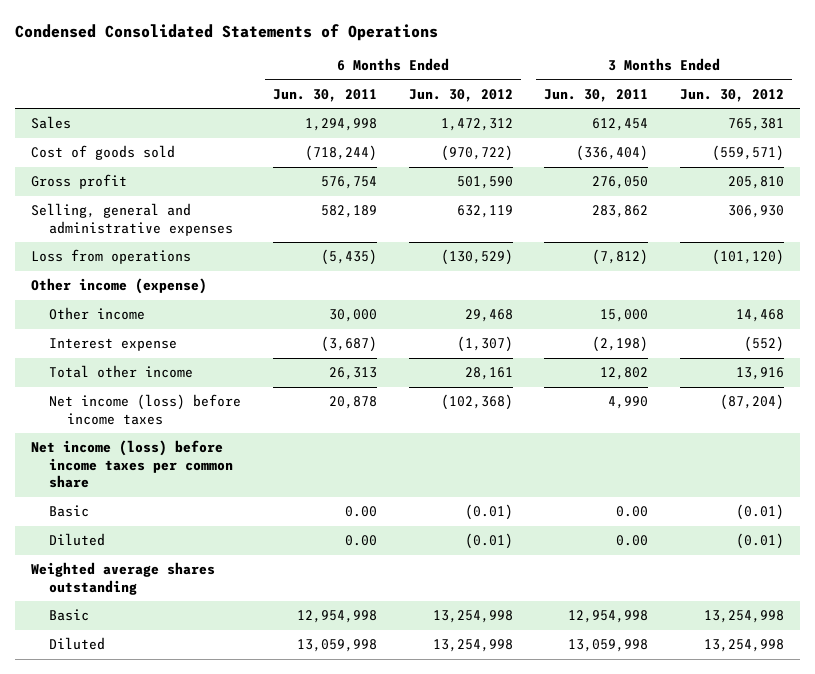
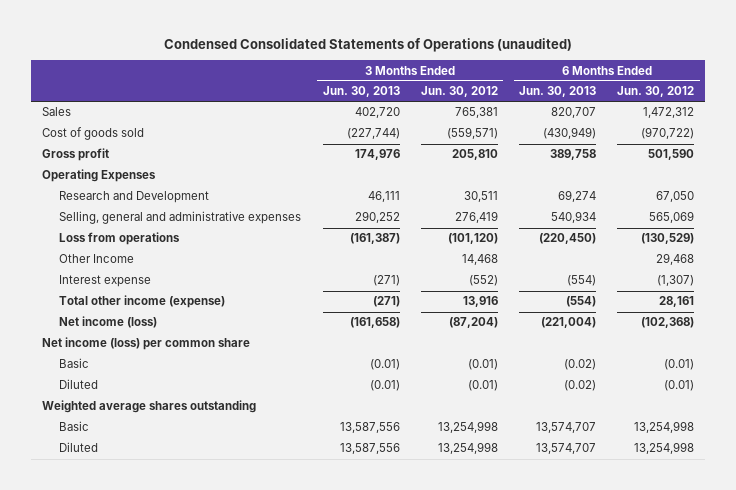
[15,24,439,42] Condensed Consolidated Statements of Operations -> [164,37,573,52] Condensed Consolidated Statements of Operations (unaudited)
[273,88,378,102] Jun. 30, 2011 -> none
[544,88,649,102] Jun. 30, 2011 -> none
none -> [322,86,400,98] Jun. 30, 2013
none -> [519,86,597,98] Jun. 30, 2013
none -> [41,169,156,183] Operating Expenses
none -> [59,191,210,204] Research and Development
[456,205,513,219] 632,119 -> [649,211,695,224] 565,069
[728,205,785,219] 306,930 -> [454,211,498,224] 276,419
[31,278,208,295] Other income (expense) -> none
[49,307,146,321] Other income -> [59,254,135,264] Other Income
[49,365,194,379] Total other income -> [59,295,226,309] Total other income (expense)
[49,394,242,425] Net income (loss) before income taxes -> [59,316,158,329] Net income (loss)
[31,440,234,489] Net income (loss) before income taxes per common share -> [41,337,250,351] Net income (loss) per common share

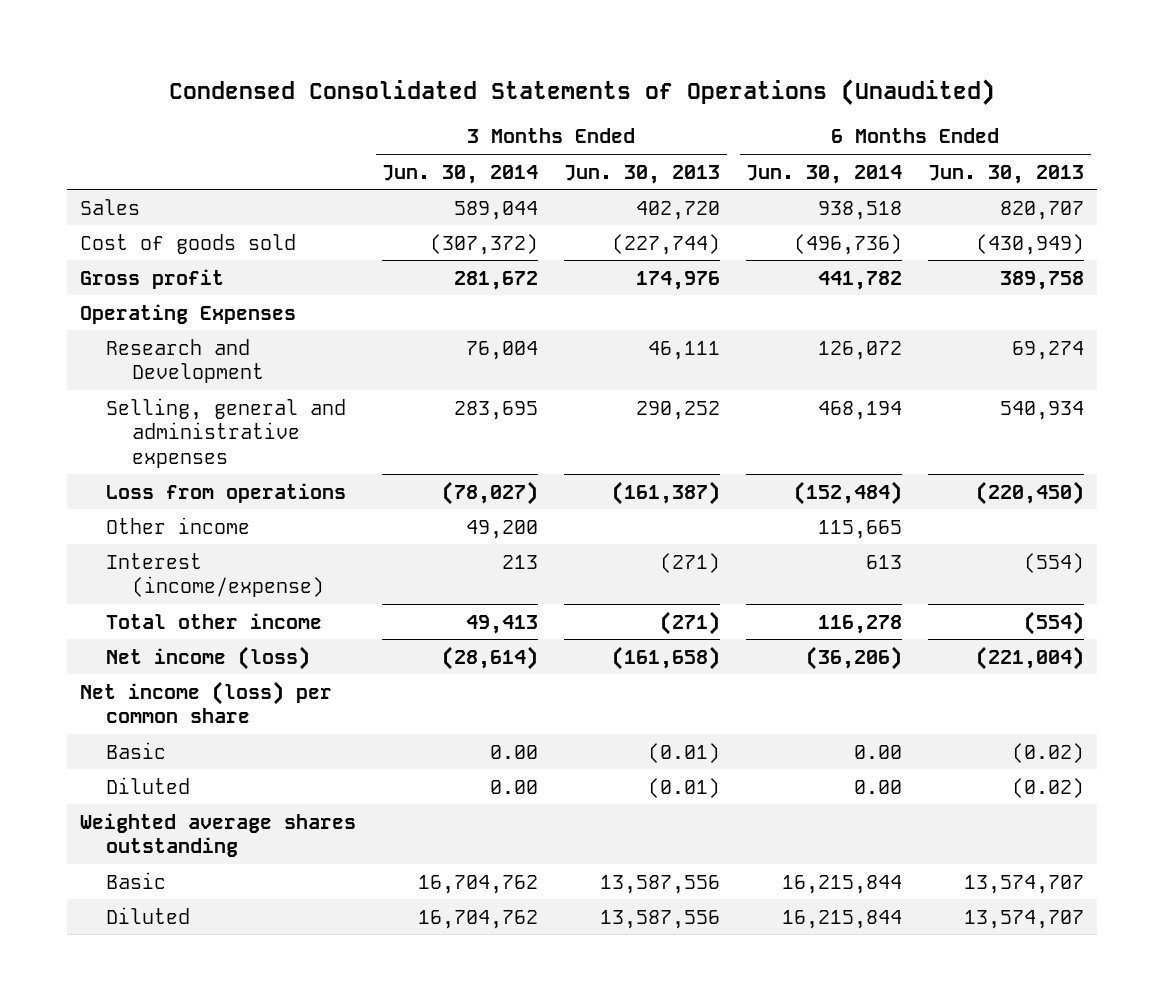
[164,37,573,52] Condensed Consolidated Statements of Operations (unaudited) -> [169,78,996,105] Condensed Consolidated Statements of Operations (Unaudited)
[420,86,498,98] Jun. 30, 2012 -> none
[617,86,695,98] Jun. 30, 2012 -> none
none -> [382,164,539,184] Jun. 30, 2014
none -> [746,164,903,184] Jun. 30, 2014
[59,254,135,264] Other Income -> [106,516,251,534] Other income
[59,275,152,288] Interest expense -> [106,552,324,598] Interest (income/expense)
[59,295,226,309] Total other income (expense) -> [106,612,323,629] Total other income

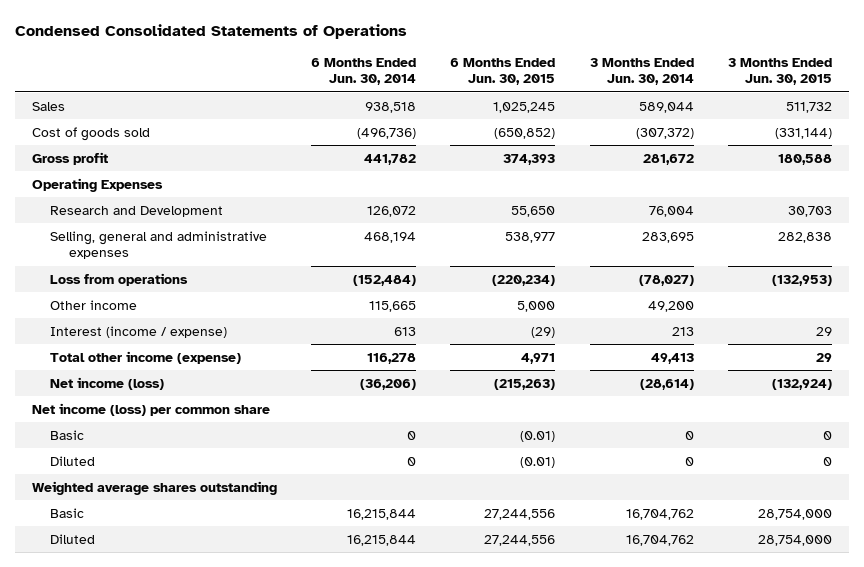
[169,78,996,105] Condensed Consolidated Statements of Operations (Unaudited) -> [14,23,407,39] Condensed Consolidated Statements of Operations
[564,164,721,184] Jun. 30, 2013 -> none
[928,164,1085,184] Jun. 30, 2013 -> none
none -> [450,57,556,86] 6 Months Ended Jun. 30, 2015
none -> [727,57,832,86] 3 Months Ended Jun. 30, 2015
[106,552,324,598] Interest (income/expense) -> [50,325,228,338] Interest (income / expense)
[106,612,323,629] Total other income -> [50,350,242,364] Total other income (expense)
[490,744,539,759] 0.00 -> [684,430,694,440] 0
[854,744,903,759] 0.00 -> [407,430,417,440] 0
[490,779,539,794] 0.00 -> [684,456,694,466] 0
[854,779,903,794] 0.00 -> [407,456,417,466] 0

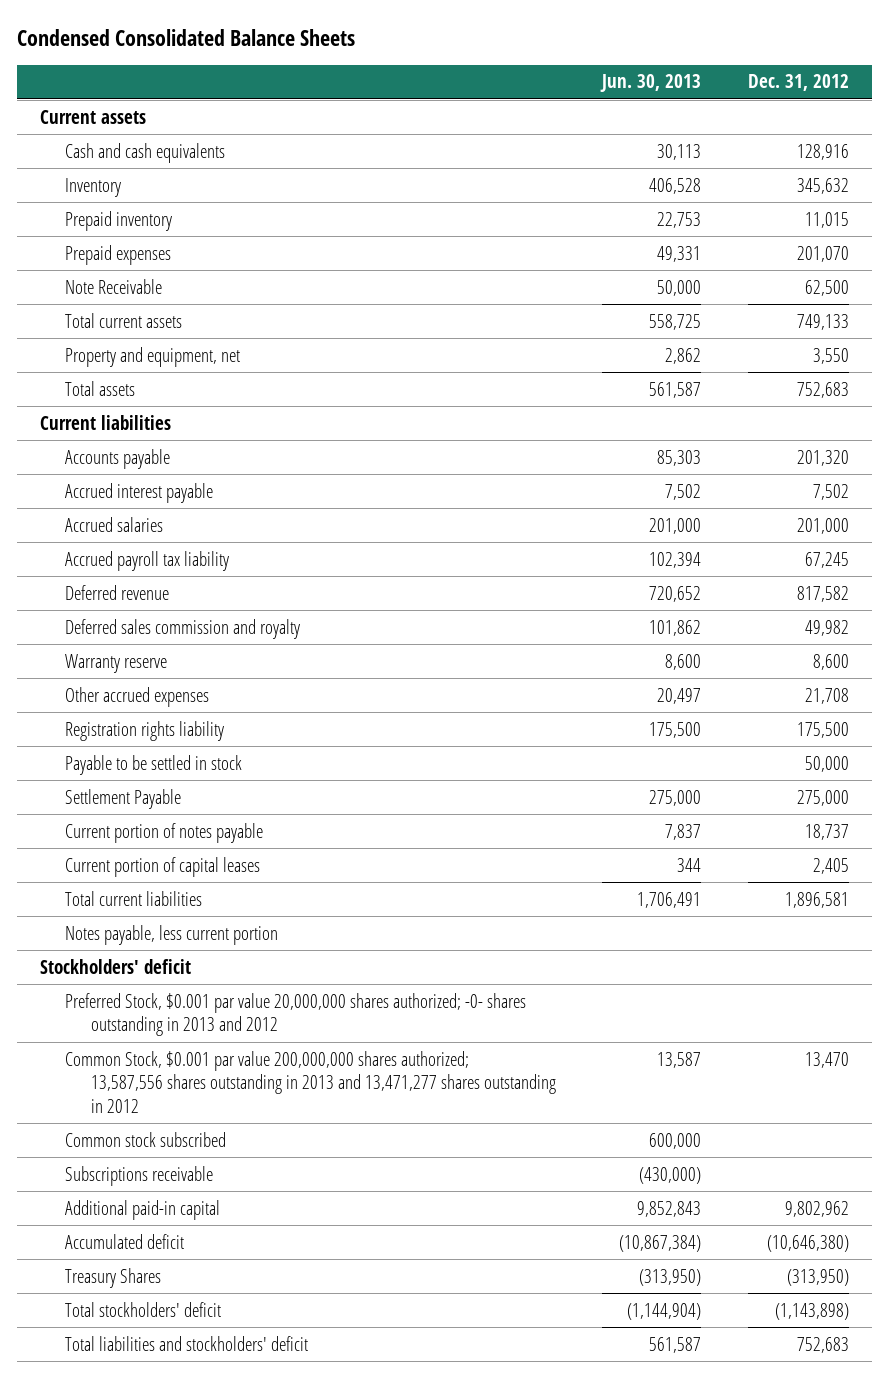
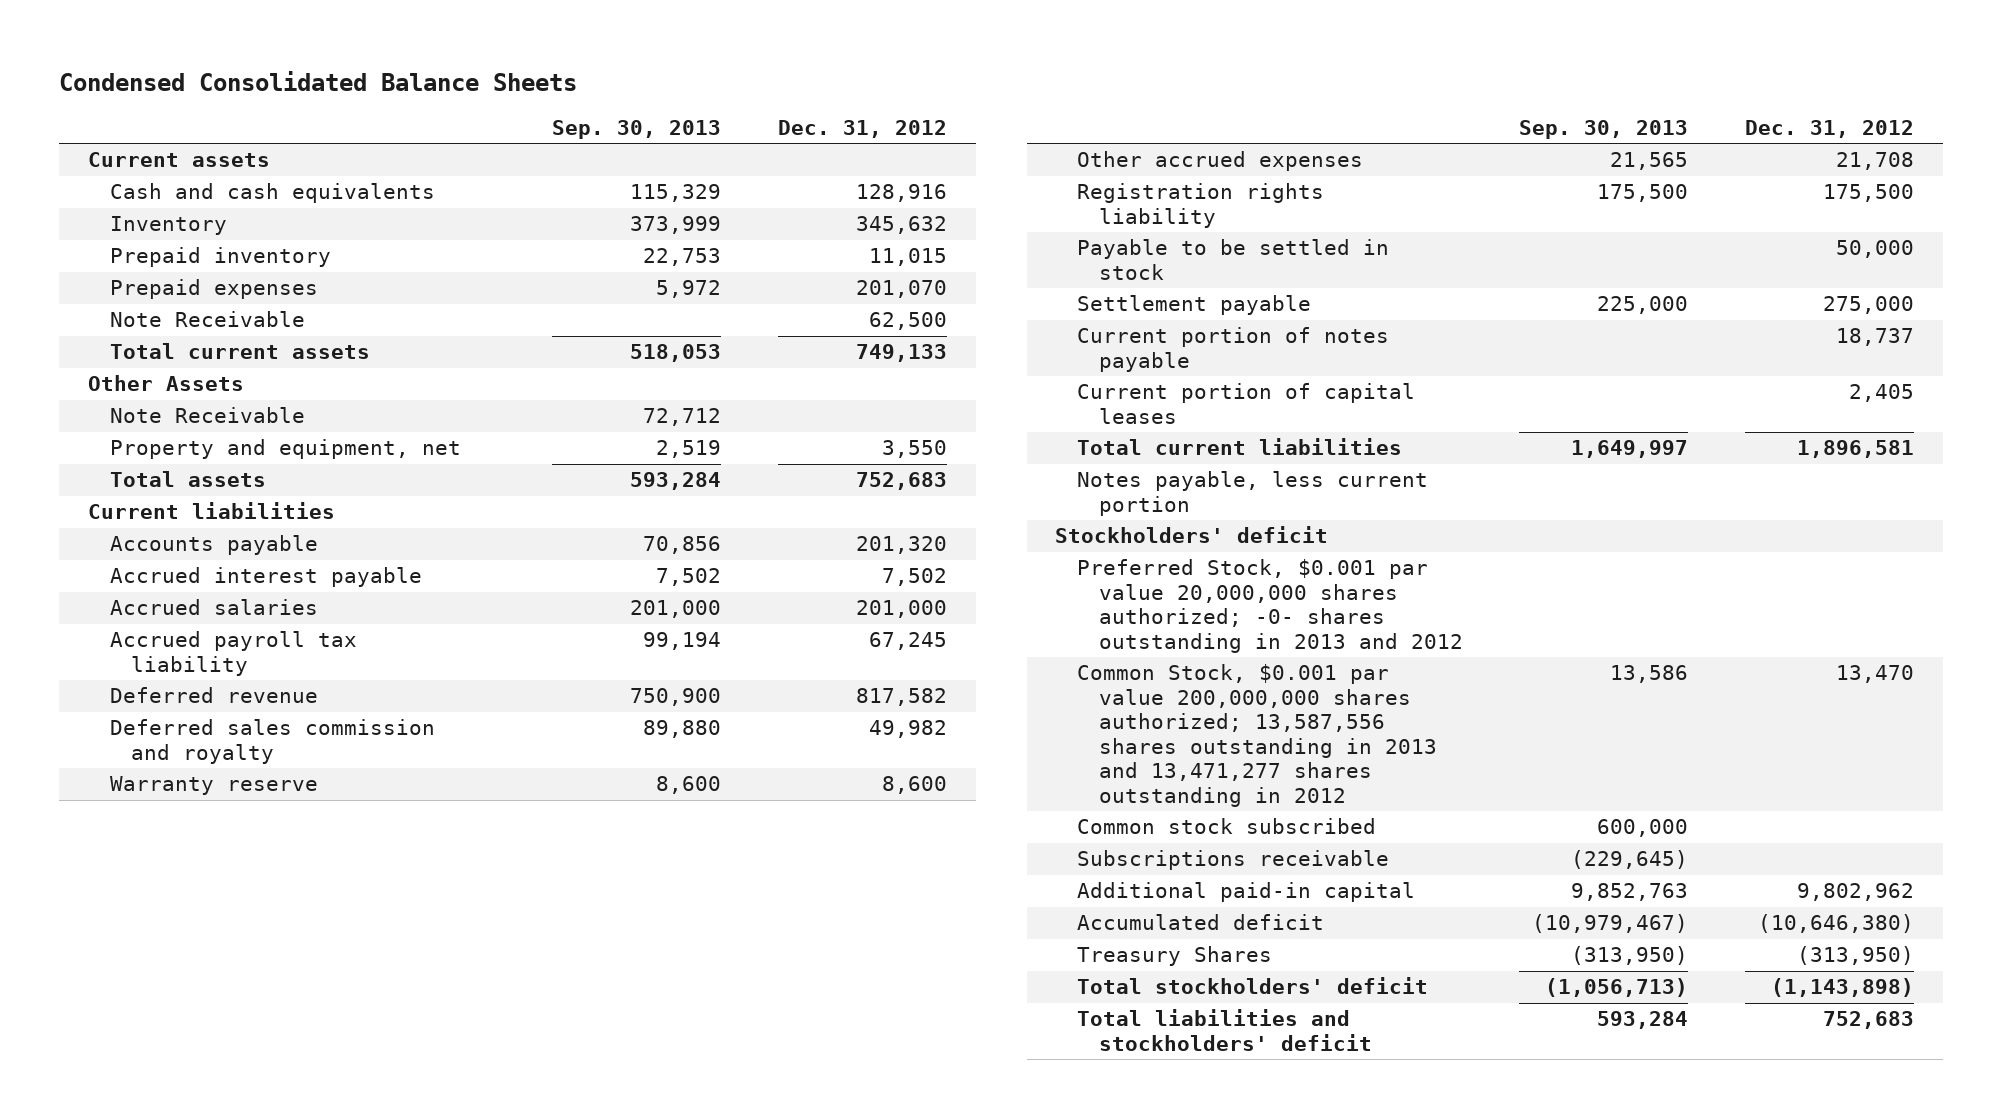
[600,74,702,93] Jun. 30, 2013 -> none
none -> [552,119,722,139] Sep. 30, 2013
none -> [87,375,244,392] Other Assets
none -> [109,407,305,424] Note Receivable
[65,788,182,809] Settlement Payable -> [1076,295,1311,316] Settlement payable

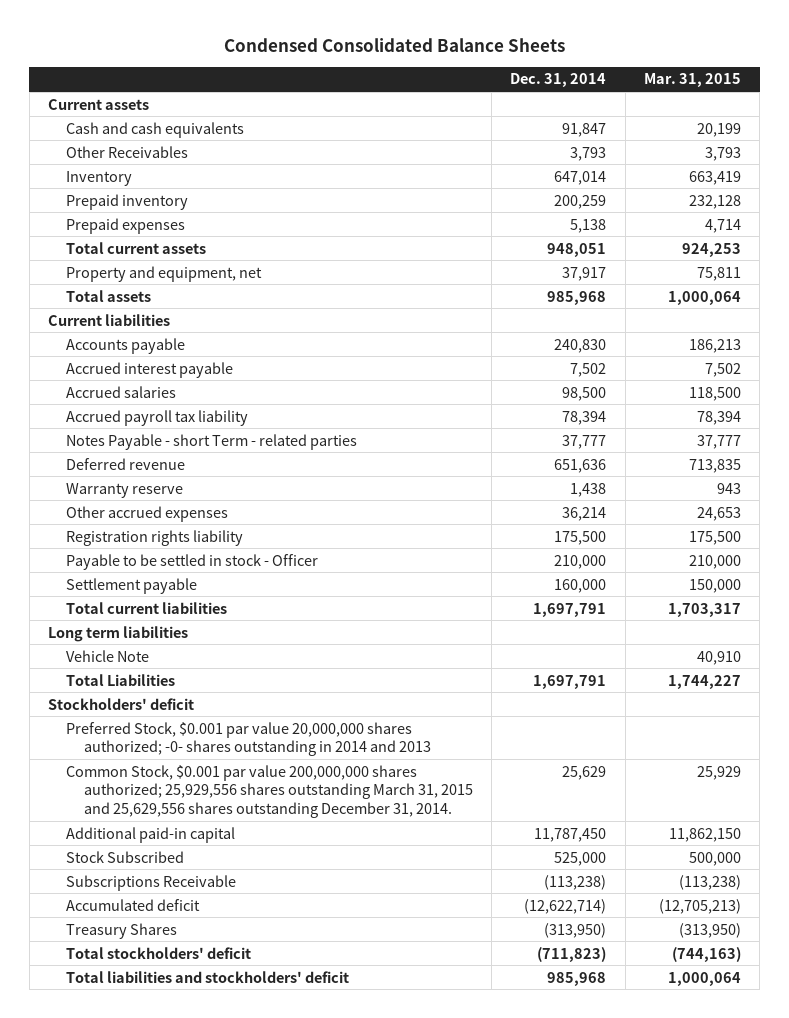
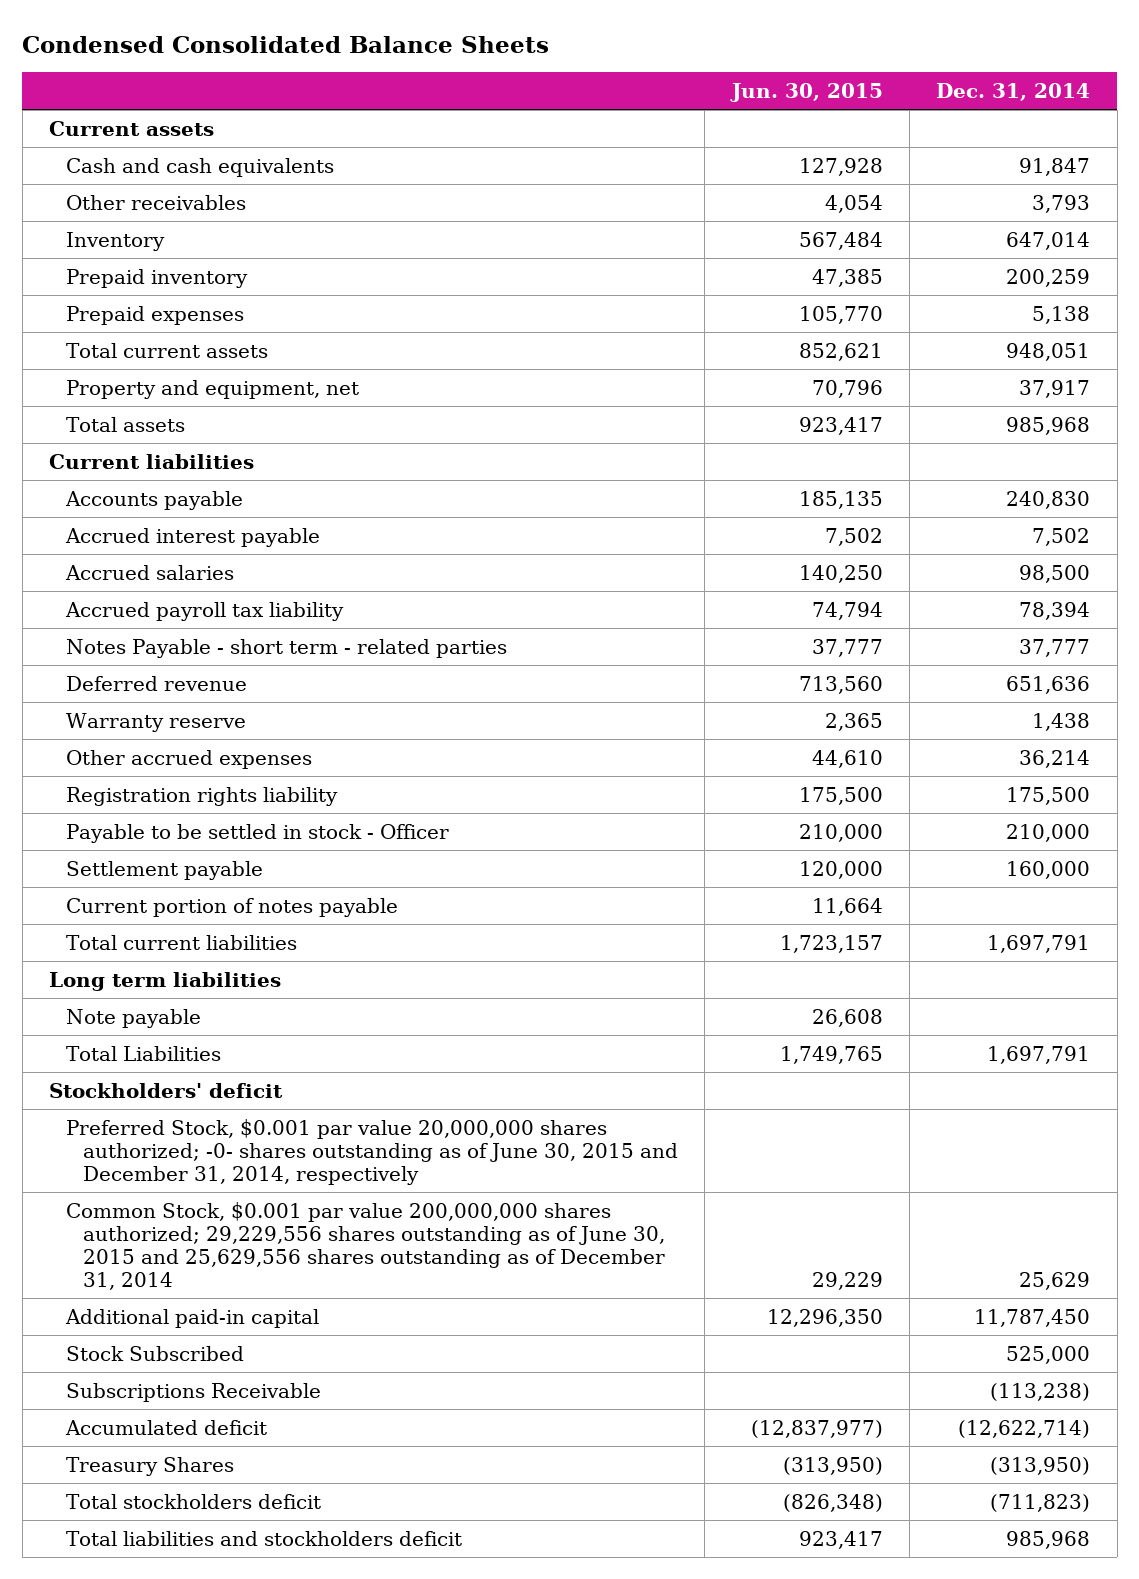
[643,73,741,88] Mar. 31, 2015 -> none
none -> [729,82,883,102] Jun. 30, 2015
[65,145,188,158] Other Receivables -> [65,194,246,210] Other receivables
[65,433,357,450] Notes Payable - short Term - related parties -> [65,638,507,658] Notes Payable - short term - related parties
none -> [65,897,398,917] Current portion of notes payable
[65,649,149,662] Vehicle Note -> none
none -> [65,1008,201,1028] Note payable
[65,721,431,757] Preferred Stock, $0.001 par value 20,000,000 shares authorized; -0- shares outstanding in 2014 and 2013 -> [65,1118,678,1185] Preferred Stock, $0.001 par value 20,000,000 shares authorized; -0- shares outstanding as of June 30, 2015 and December 31, 2014, respectively
[65,764,473,818] Common Stock, $0.001 par value 200,000,000 shares authorized; 25,929,556 shares outstanding March 31, 2015 and 25,629,556 shares outstanding December 31, 2014. -> [65,1201,665,1291] Common Stock, $0.001 par value 200,000,000 shares authorized; 29,229,556 shares outstanding as of June 30, 2015 and 25,629,556 shares outstanding as of December 31, 2014
[65,946,251,959] Total stockholders' deficit -> [65,1493,321,1509] Total stockholders deficit
[65,970,349,983] Total liabilities and stockholders' deficit -> [65,1530,462,1546] Total liabilities and stockholders deficit

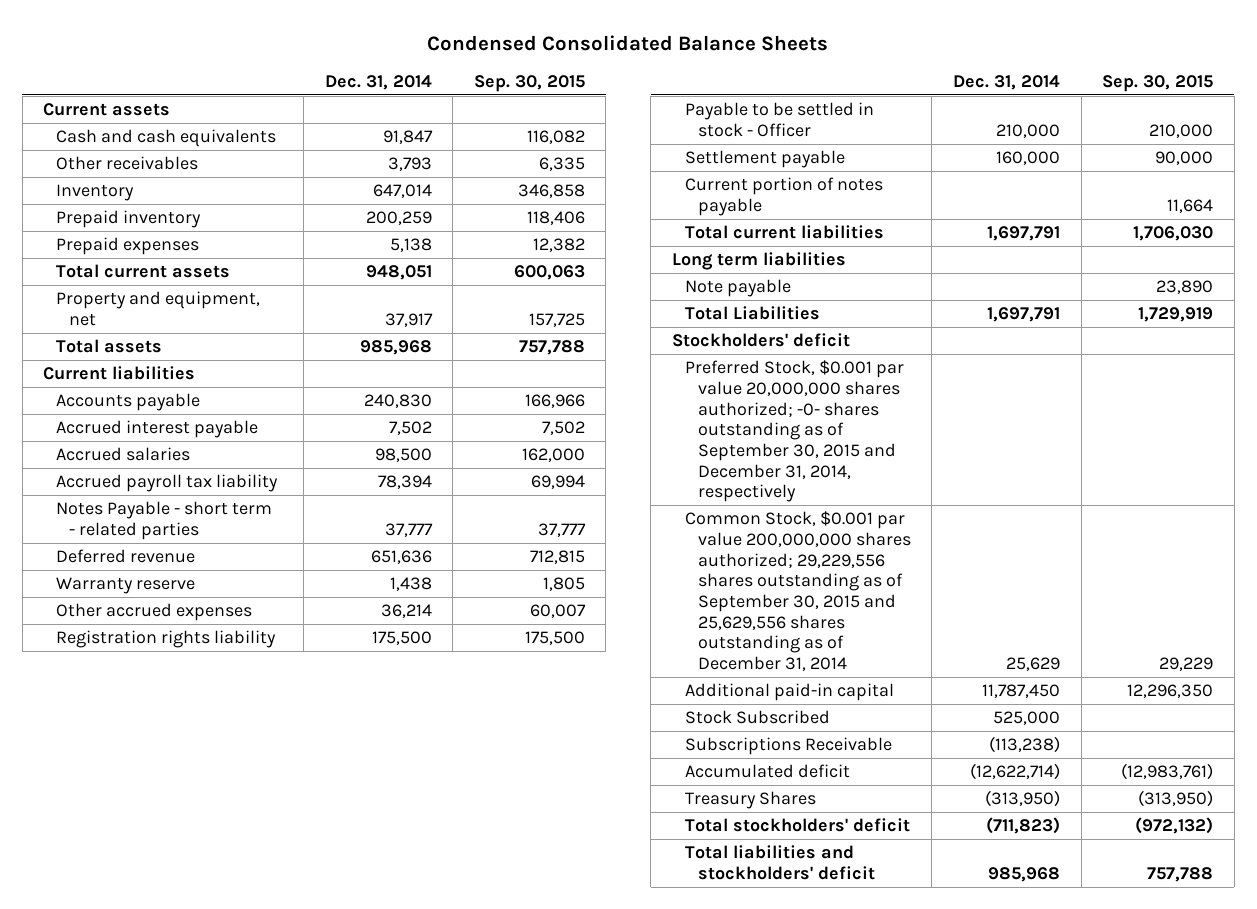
[729,82,883,102] Jun. 30, 2015 -> none
none -> [473,74,585,92] Sep. 30, 2015
[65,1118,678,1185] Preferred Stock, $0.001 par value 20,000,000 shares authorized; -0- shares outstanding as of June 30, 2015 and December 31, 2014, respectively -> [684,360,904,503] Preferred Stock, $0.001 par value 20,000,000 shares authorized; -0- shares outstanding as of September 30, 2015 and December 31, 2014, respectively
[65,1201,665,1291] Common Stock, $0.001 par value 200,000,000 shares authorized; 29,229,556 shares outstanding as of June 30, 2015 and 25,629,556 shares outstanding as of December 31, 2014 -> [684,511,911,672] Common Stock, $0.001 par value 200,000,000 shares authorized; 29,229,556 shares outstanding as of September 30, 2015 and 25,629,556 shares outstanding as of December 31, 2014
[65,1493,321,1509] Total stockholders deficit -> [684,818,910,833] Total stockholders' deficit
[65,1530,462,1546] Total liabilities and stockholders deficit -> [684,845,875,880] Total liabilities and stockholders' deficit

